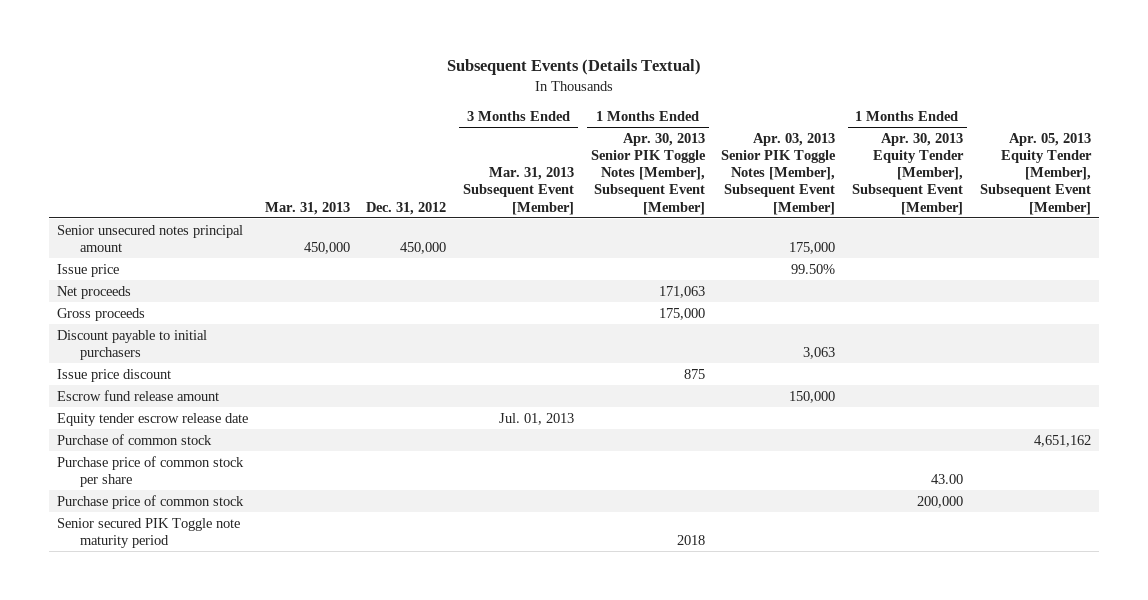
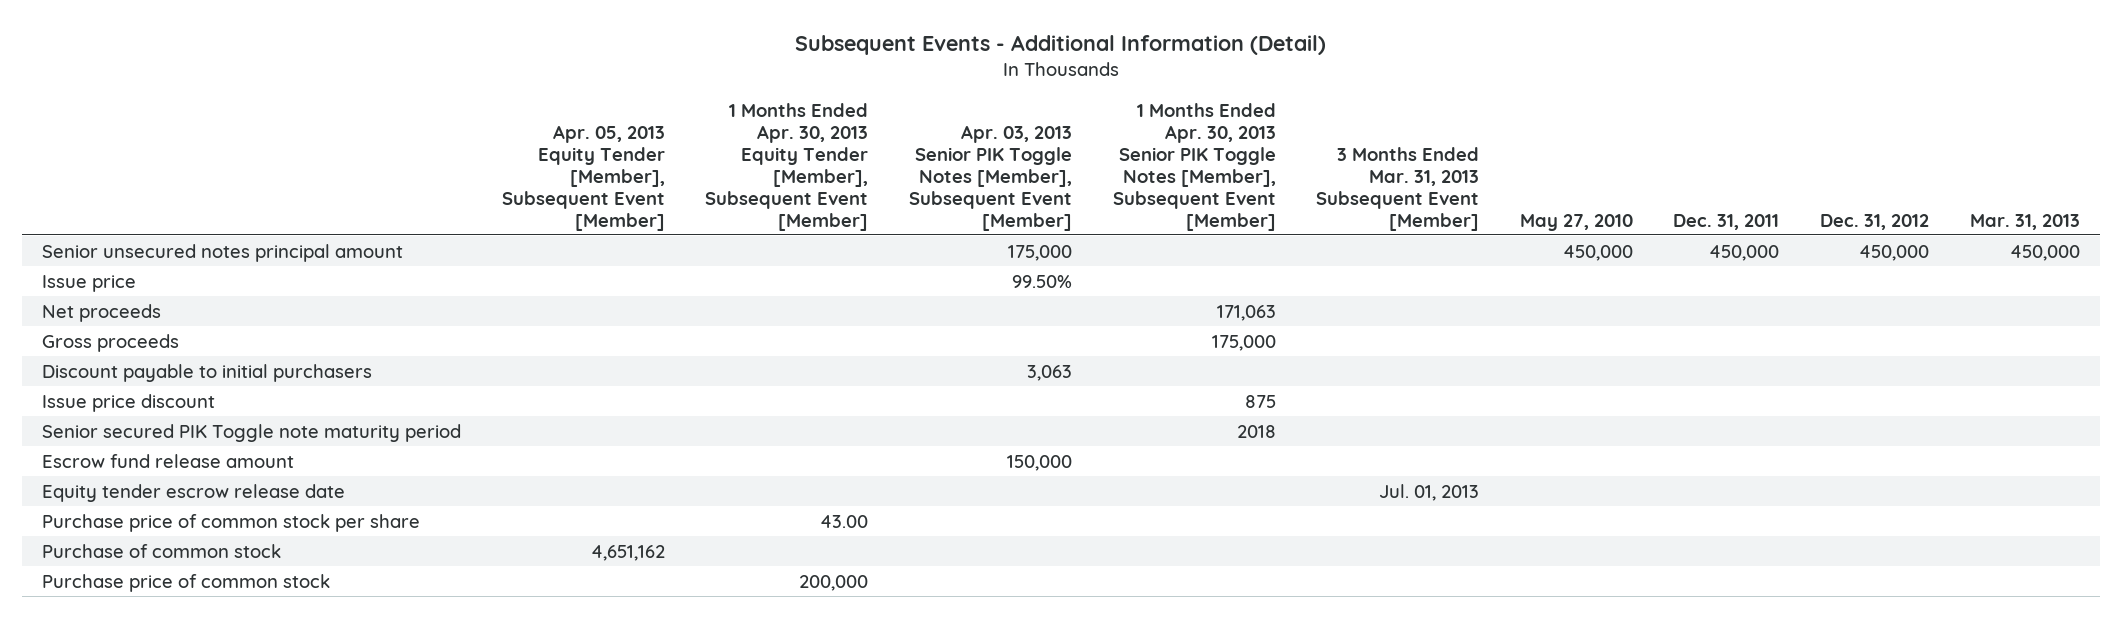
[446,59,701,76] Subsequent Events (Details Textual) -> [794,34,1326,55] Subsequent Events - Additional Information (Detail)
none -> [1519,213,1633,231] May 27, 2010
none -> [1673,213,1780,230] Dec. 31, 2011
[57,517,241,548] Senior secured PIK Toggle note maturity period -> [42,423,462,442] Senior secured PIK Toggle note maturity period
[57,433,213,445] Purchase of common stock -> [42,543,282,558] Purchase of common stock

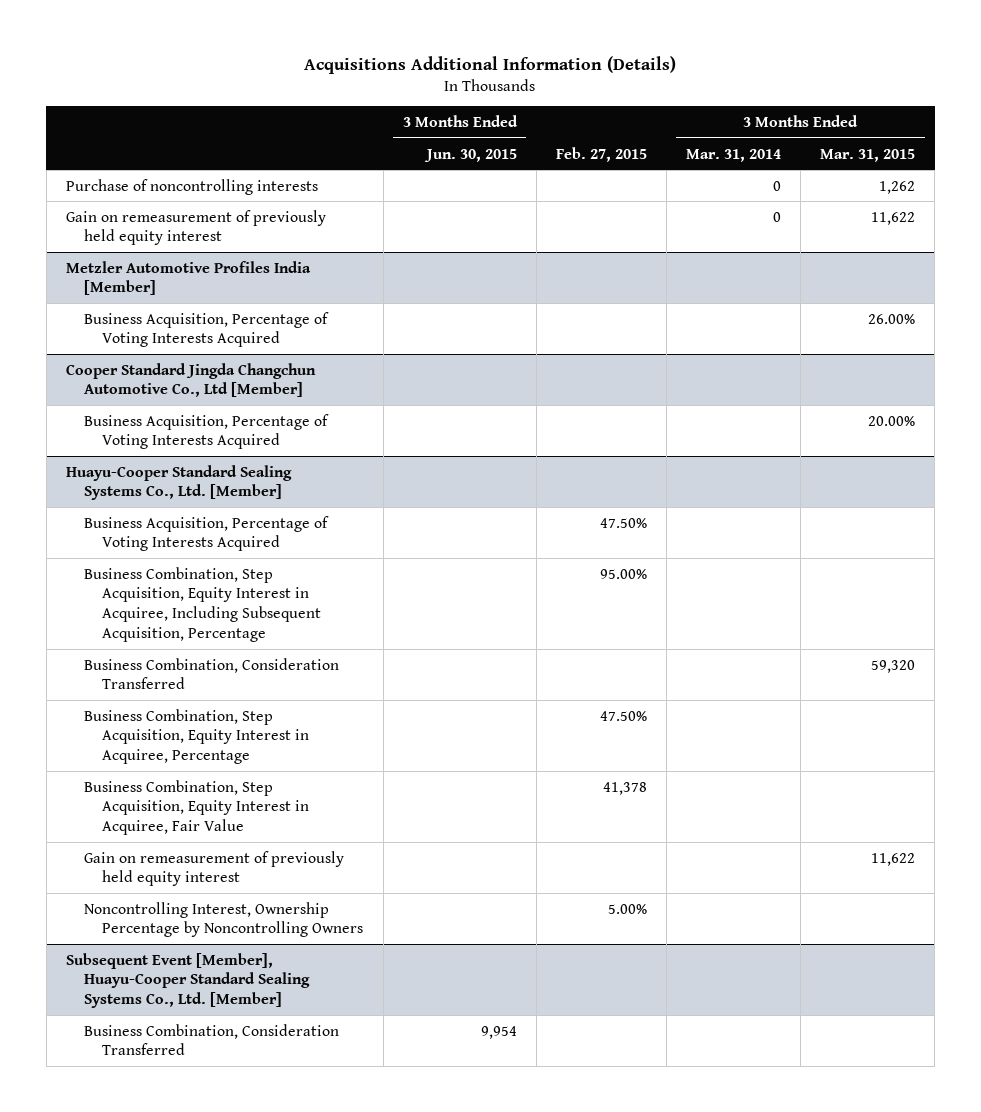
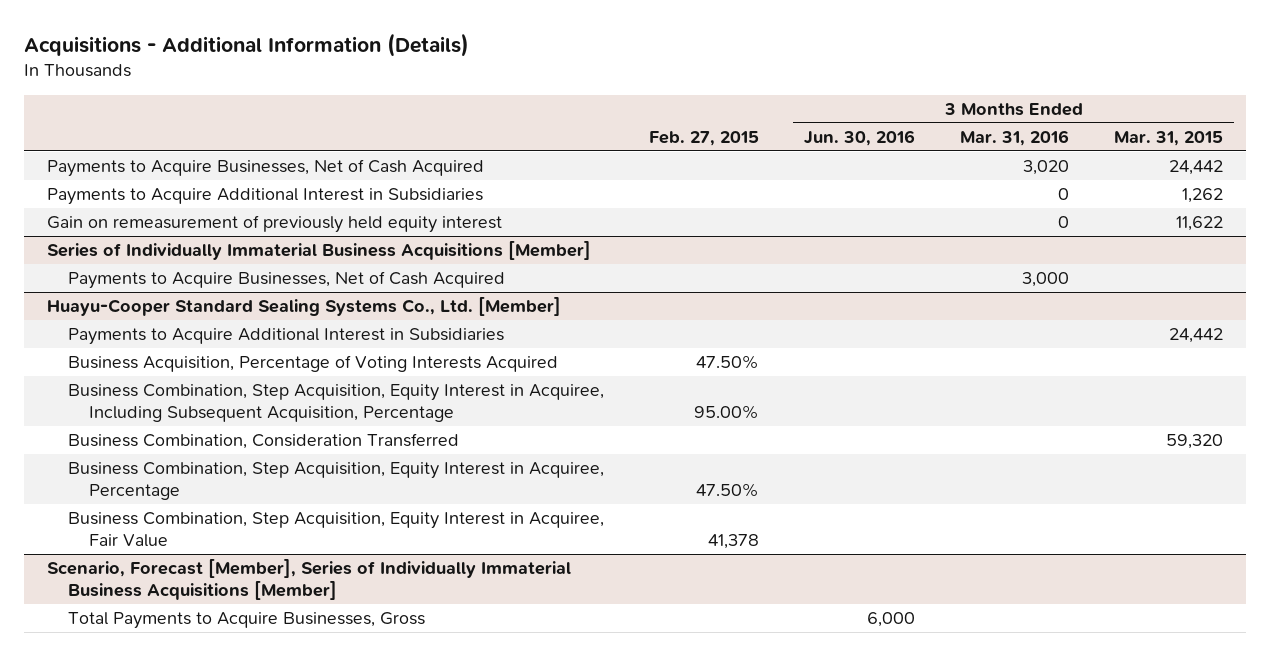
[304,56,677,75] Acquisitions Additional Information (Details) -> [23,33,469,58] Acquisitions - Additional Information (Details)
[423,148,517,162] Jun. 30, 2015 -> none
[685,148,781,162] Mar. 31, 2014 -> none
none -> [803,129,915,146] Jun. 30, 2016
none -> [960,129,1070,146] Mar. 31, 2016
none -> [46,159,484,178] Payments to Acquire Businesses, Net of Cash Acquired
[65,178,318,195] Purchase of noncontrolling interests -> [46,188,483,206] Payments to Acquire Additional Interest in Subsidiaries
[65,260,311,296] Metzler Automotive Profiles India [Member] -> none
[84,311,330,348] Business Acquisition, Percentage of Voting Interests Acquired -> none
[65,362,316,398] Cooper Standard Jingda Changchun Automotive Co., Ltd [Member] -> none
[84,413,330,450] Business Acquisition, Percentage of Voting Interests Acquired -> none
none -> [46,241,591,261] Series of Individually Immaterial Business Acquisitions [Member]
none -> [67,271,505,290] Payments to Acquire Businesses, Net of Cash Acquired
none -> [67,328,504,346] Payments to Acquire Additional Interest in Subsidiaries
[84,850,345,887] Gain on remeasurement of previously held equity interest -> none
[84,901,364,938] Noncontrolling Interest, Ownership Percentage by Noncontrolling Owners -> none
[65,952,311,1009] Subsequent Event [Member], Huayu-Cooper Standard Sealing Systems Co., Ltd. [Member] -> none
[84,1023,340,1056] Business Combination, Consideration Transferred -> none
none -> [46,559,571,601] Scenario, Forecast [Member], Series of Individually Immaterial Business Acquisitions [Member]
none -> [67,612,425,630] Total Payments to Acquire Businesses, Gross

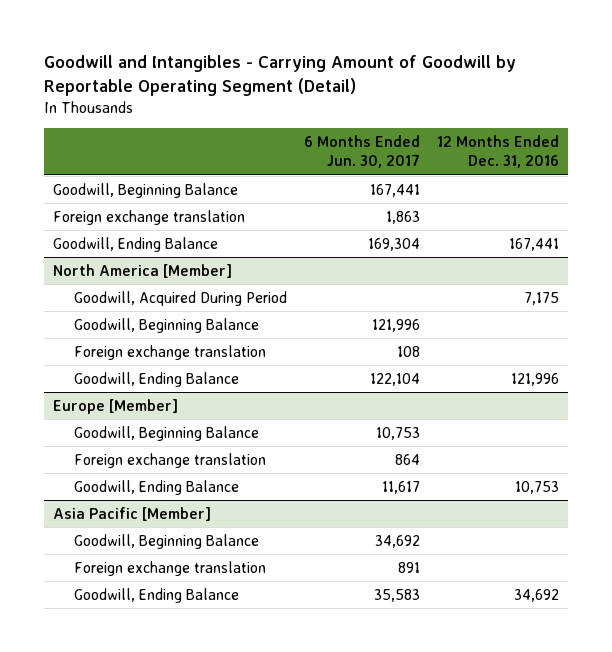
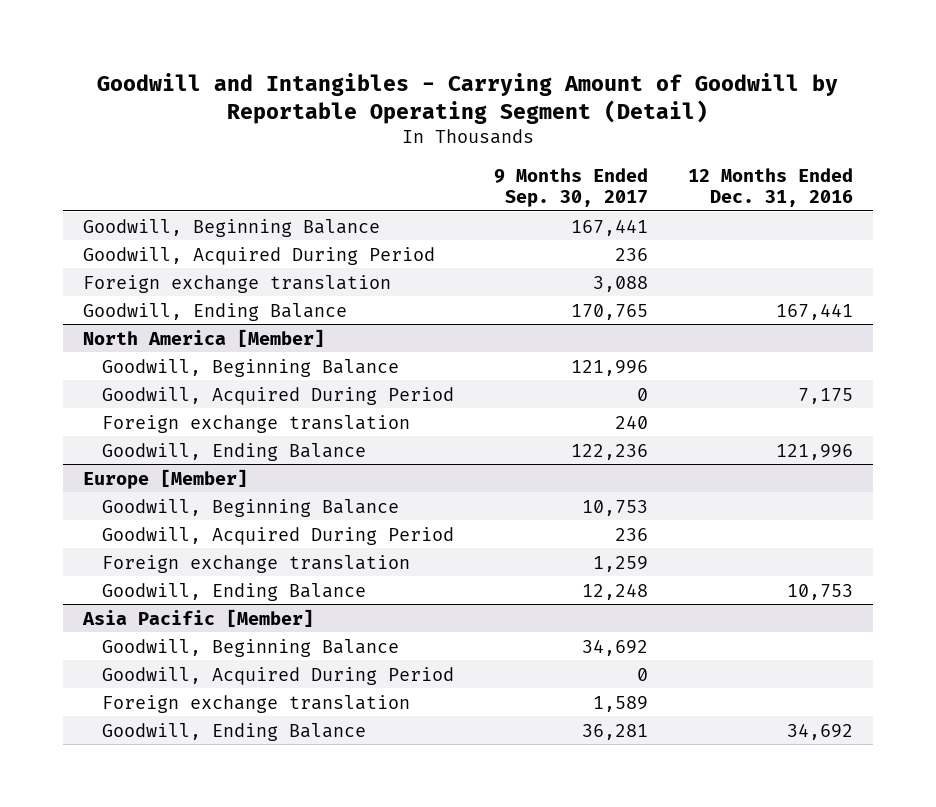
[303,134,420,169] 6 Months Ended Jun. 30, 2017 -> none
none -> [494,167,649,208] 9 Months Ended Sep. 30, 2017
none -> [82,246,435,265] Goodwill, Acquired During Period
[73,290,287,306] Goodwill, Acquired During Period -> [101,386,454,405] Goodwill, Acquired During Period
none -> [101,526,454,545] Goodwill, Acquired During Period
none -> [101,666,454,685] Goodwill, Acquired During Period

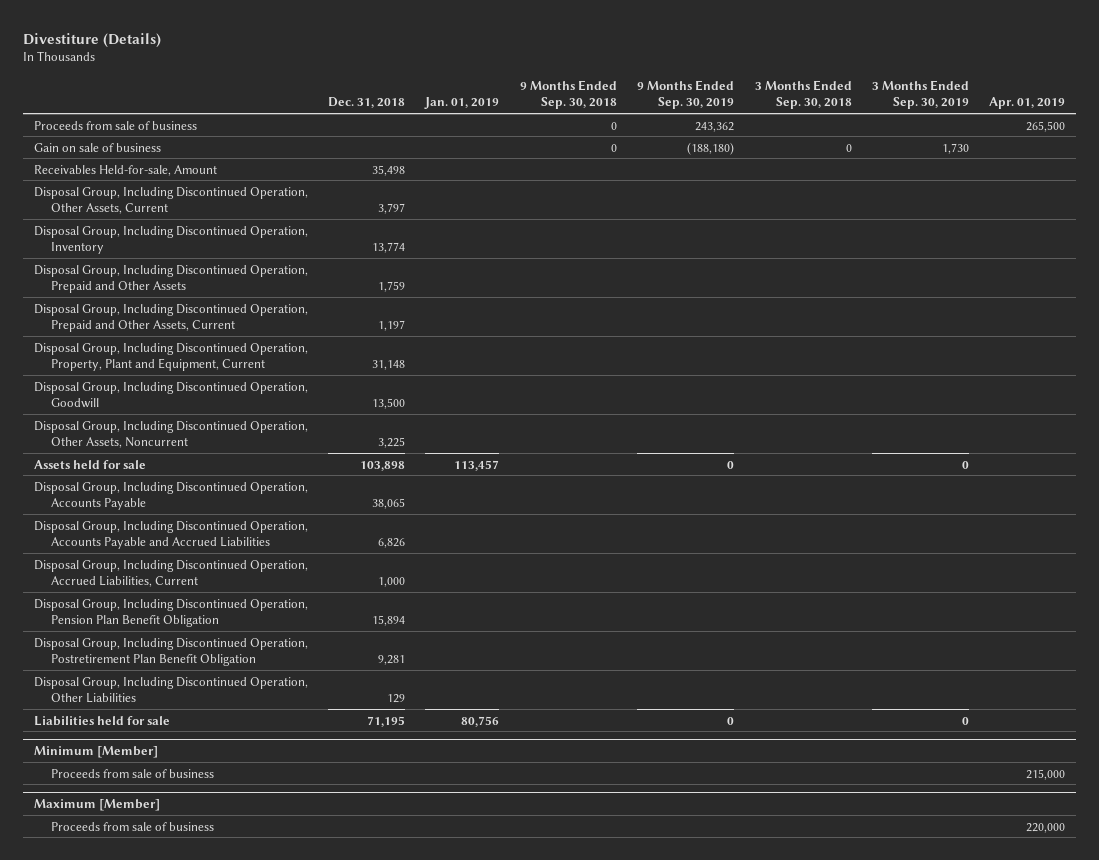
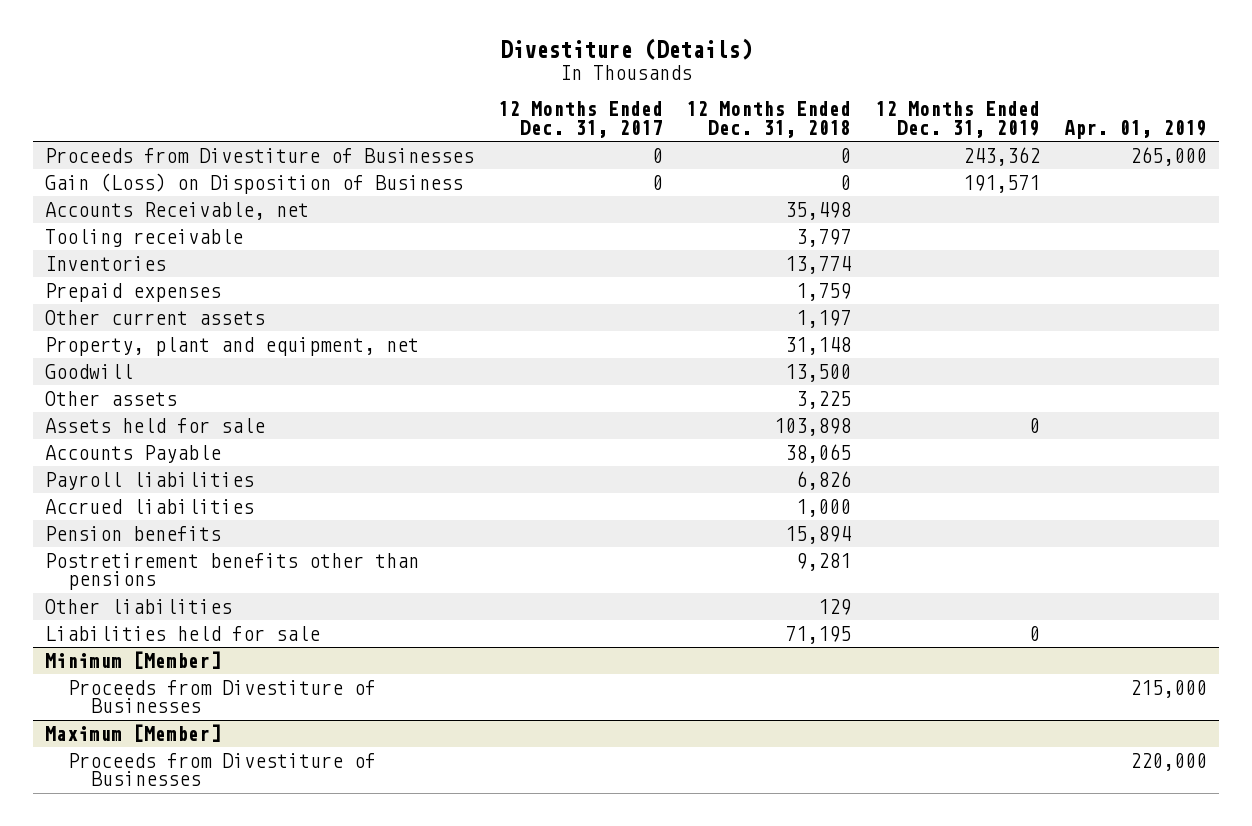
[327,97,405,109] Dec. 31, 2018 -> none
[424,97,500,110] Jan. 01, 2019 -> none
[519,80,617,110] 9 Months Ended Sep. 30, 2018 -> none
[637,80,735,110] 9 Months Ended Sep. 30, 2019 -> none
[754,80,852,110] 3 Months Ended Sep. 30, 2018 -> none
[871,80,969,110] 3 Months Ended Sep. 30, 2019 -> none
none -> [497,101,663,138] 12 Months Ended Dec. 31, 2017
none -> [686,101,852,138] 12 Months Ended Dec. 31, 2018
none -> [875,101,1041,138] 12 Months Ended Dec. 31, 2019
[33,120,197,130] Proceeds from sale of business -> [45,147,475,163] Proceeds from Divestiture of Businesses
[1026,120,1066,132] 265,500 -> [1129,146,1207,166] 265,000
[33,142,161,152] Gain on sale of business -> [45,172,464,194] Gain (Loss) on Disposition of Business
[33,164,217,176] Receivables Held-for-sale, Amount -> [45,201,310,220] Accounts Receivable, net
[33,186,308,214] Disposal Group, Including Discontinued Operation, Other Assets, Current -> [45,228,244,247] Tooling receivable
[33,225,308,254] Disposal Group, Including Discontinued Operation, Inventory -> [45,255,167,271] Inventories
[33,264,308,293] Disposal Group, Including Discontinued Operation, Prepaid and Other Assets -> [45,282,222,302] Prepaid expenses
[33,303,308,332] Disposal Group, Including Discontinued Operation, Prepaid and Other Assets, Current -> [45,309,266,325] Other current assets
[33,342,308,371] Disposal Group, Including Discontinued Operation, Property, Plant and Equipment, Current -> [45,336,420,356] Property, plant and equipment, net
[33,381,308,408] Disposal Group, Including Discontinued Operation, Goodwill -> [45,363,134,379] Goodwill
[33,420,308,448] Disposal Group, Including Discontinued Operation, Other Assets, Noncurrent -> [45,390,178,406] Other assets
[33,481,308,510] Disposal Group, Including Discontinued Operation, Accounts Payable -> [45,444,222,463] Accounts Payable
[33,520,308,549] Disposal Group, Including Discontinued Operation, Accounts Payable and Accrued Liabilities -> [45,471,255,490] Payroll liabilities
[33,559,308,587] Disposal Group, Including Discontinued Operation, Accrued Liabilities, Current -> [45,498,255,514] Accrued liabilities
[33,598,308,627] Disposal Group, Including Discontinued Operation, Pension Plan Benefit Obligation -> [45,525,222,541] Pension benefits
[33,637,308,666] Disposal Group, Including Discontinued Operation, Postretirement Plan Benefit Obligation -> [45,552,420,591] Postretirement benefits other than pensions
[33,676,308,703] Disposal Group, Including Discontinued Operation, Other Liabilities -> [45,598,233,614] Other liabilities
[50,768,214,778] Proceeds from sale of business -> [67,679,376,714] Proceeds from Divestiture of Businesses
[50,821,214,831] Proceeds from sale of business -> [67,752,376,787] Proceeds from Divestiture of Businesses

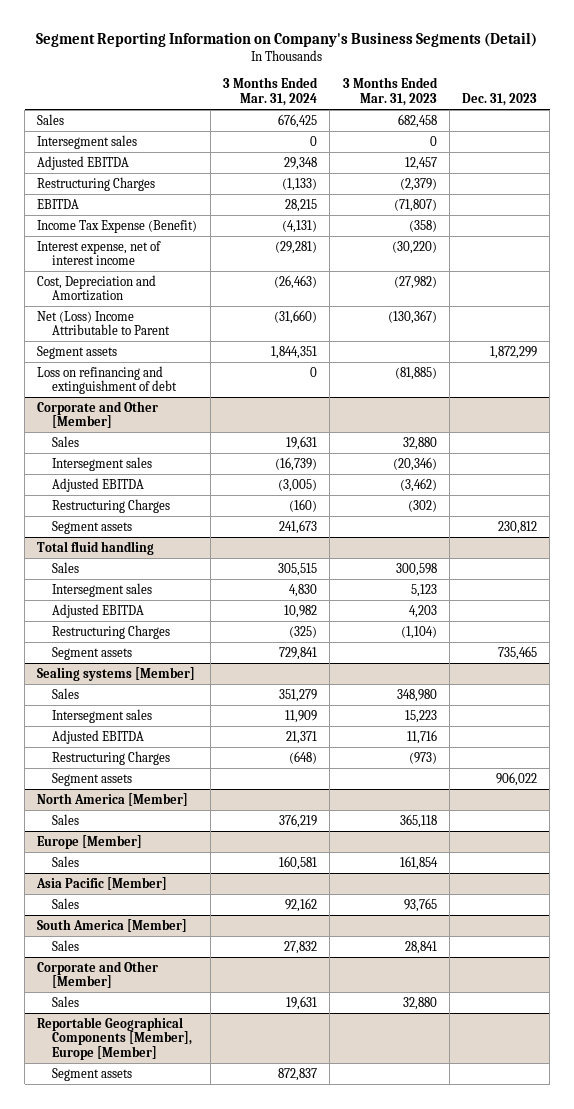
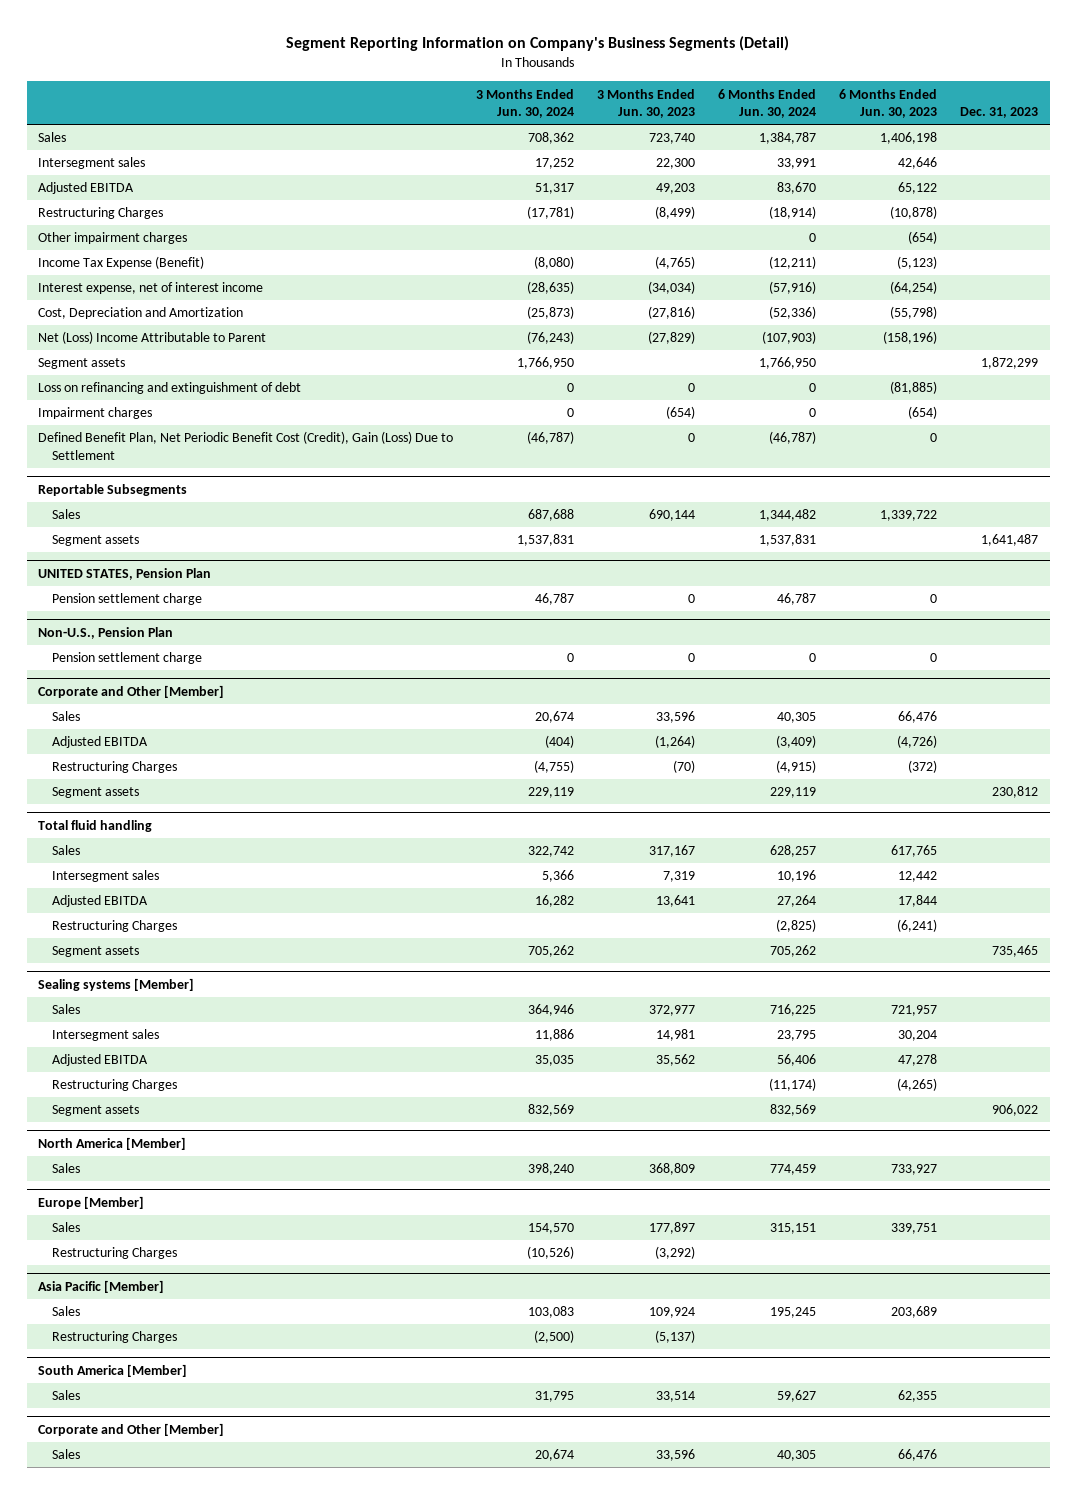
[222,77,318,106] 3 Months Ended Mar. 31, 2024 -> none
[342,77,438,106] 3 Months Ended Mar. 31, 2023 -> none
none -> [476,88,575,119] 3 Months Ended Jun. 30, 2024
none -> [597,88,696,119] 3 Months Ended Jun. 30, 2023
none -> [718,88,817,119] 6 Months Ended Jun. 30, 2024
none -> [839,88,938,119] 6 Months Ended Jun. 30, 2023
[37,198,80,209] EBITDA -> none
none -> [38,232,188,245] Other impairment charges
none -> [38,407,153,420] Impairment charges
none -> [38,431,454,461] Defined Benefit Plan, Net Periodic Benefit Cost (Credit), Gain (Loss) Due to Settlement
none -> [38,484,188,497] Reportable Subsegments
none -> [52,509,81,520] Sales
none -> [52,535,140,547] Segment assets
none -> [38,568,212,581] UNITED STATES, Pension Plan
none -> [52,593,203,606] Pension settlement charge
none -> [38,627,174,640] Non-U.S., Pension Plan
none -> [52,652,203,665] Pension settlement charge
[51,456,152,471] Intersegment sales -> none
none -> [52,1247,178,1260] Restructuring Charges
none -> [52,1331,178,1344] Restructuring Charges
[37,1016,192,1060] Reportable Geographical Components [Member], Europe [Member] -> none
[51,1067,132,1081] Segment assets -> none

